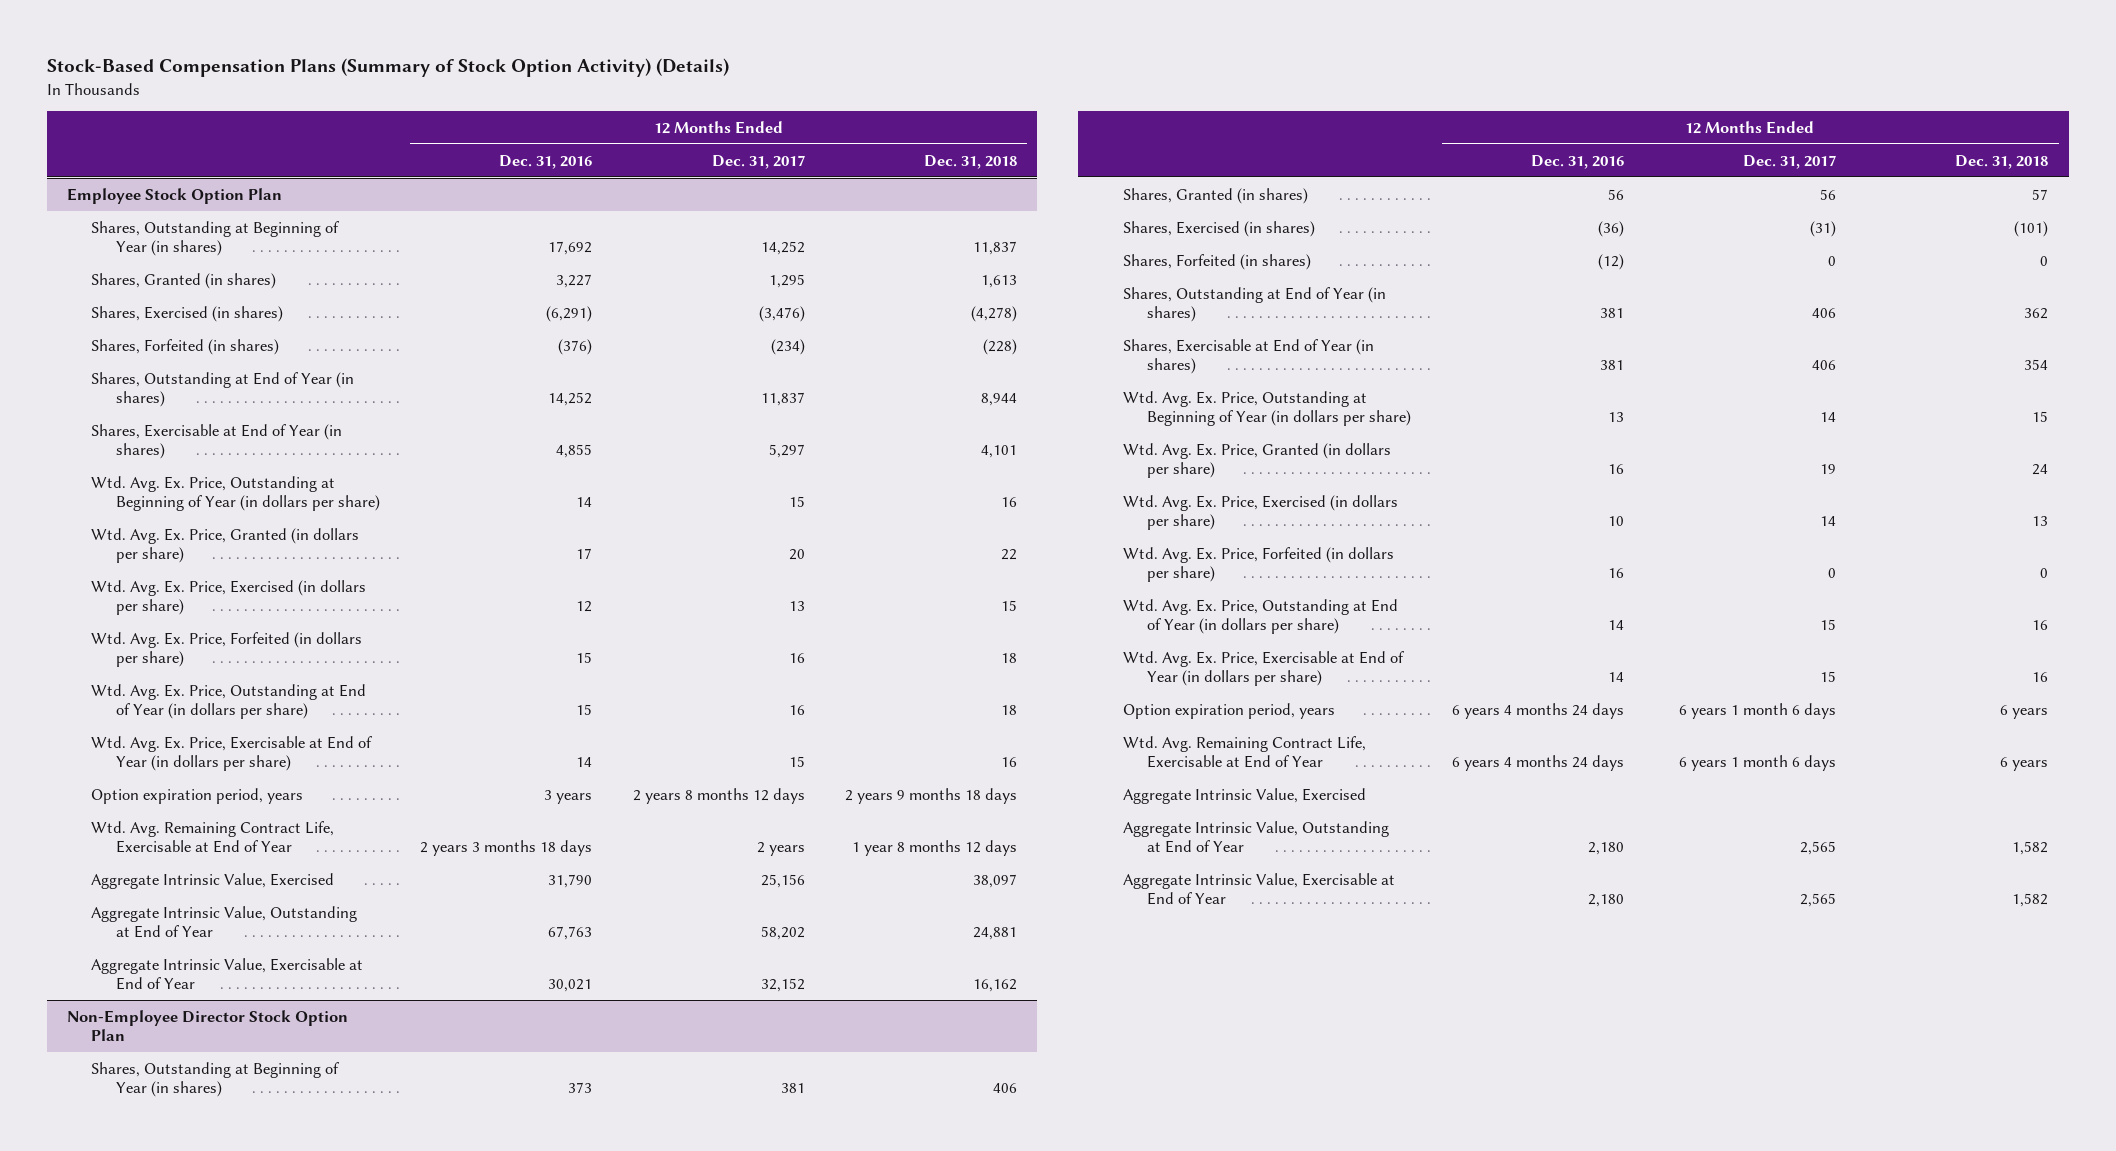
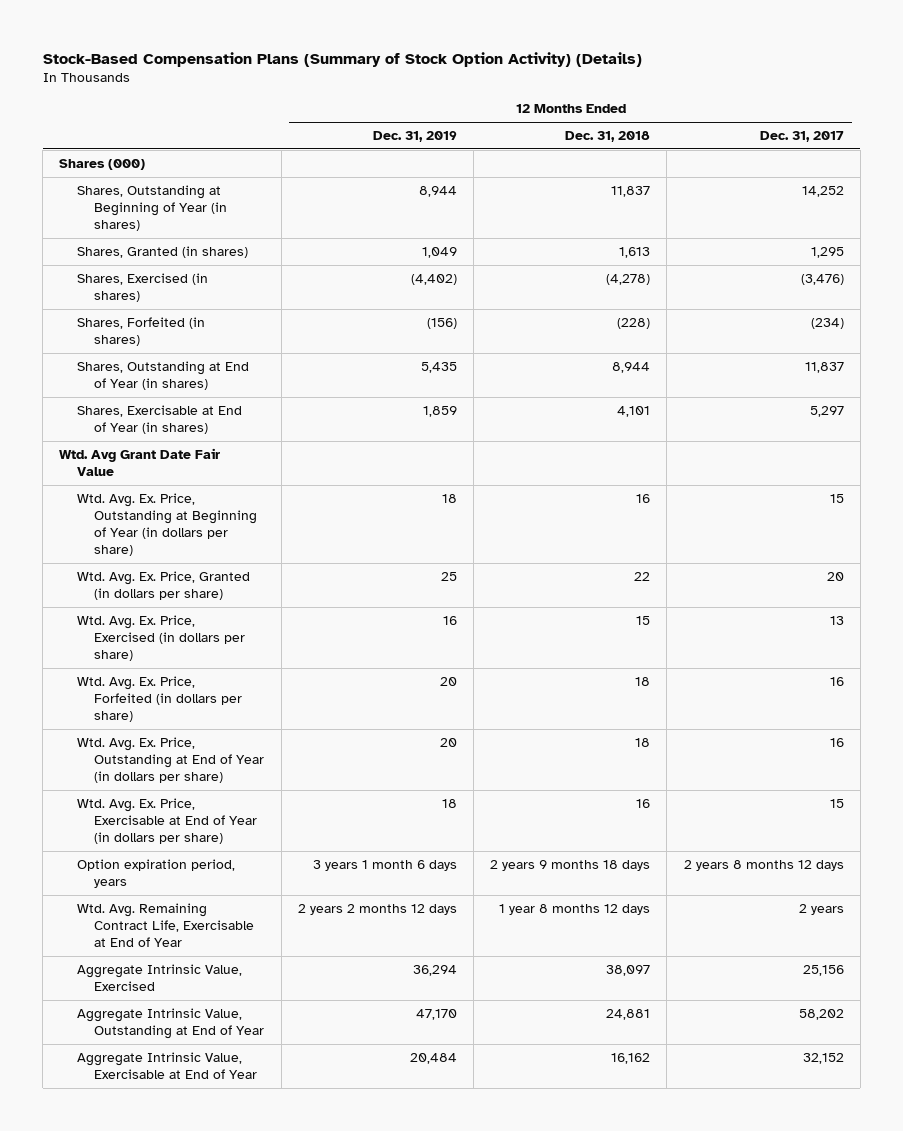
[499,154,593,169] Dec. 31, 2016 -> none
none -> [372,131,457,143] Dec. 31, 2019
[67,187,283,204] Employee Stock Option Plan -> none
none -> [59,158,146,170] Shares (000)
none -> [59,447,221,477] Wtd. Avg Grant Date Fair Value
[67,1009,349,1042] Non-Employee Director Stock Option Plan -> none
[91,1061,340,1098] Shares, Outstanding at Beginning of Year (in shares) -> none
[1122,187,1308,204] Shares, Granted (in shares) -> none
[1122,220,1315,237] Shares, Exercised (in shares) -> none
[1122,253,1311,270] Shares, Forfeited (in shares) -> none
[1122,286,1386,323] Shares, Outstanding at End of Year (in shares) -> none
[1122,338,1374,375] Shares, Exercisable at End of Year (in shares) -> none
[1122,390,1412,427] Wtd. Avg. Ex. Price, Outstanding at Beginning of Year (in dollars per share) -> none
[1122,442,1391,479] Wtd. Avg. Ex. Price, Granted (in dollars per share) -> none
[1122,494,1398,531] Wtd. Avg. Ex. Price, Exercised (in dollars per share) -> none
[1122,546,1394,583] Wtd. Avg. Ex. Price, Forfeited (in dollars per share) -> none
[1122,598,1398,635] Wtd. Avg. Ex. Price, Outstanding at End of Year (in dollars per share) -> none
[1122,650,1404,687] Wtd. Avg. Ex. Price, Exercisable at End of Year (in dollars per share) -> none
[1122,702,1335,719] Option expiration period, years -> none
[1122,735,1366,769] Wtd. Avg. Remaining Contract Life, Exercisable at End of Year -> none
[1122,787,1366,804] Aggregate Intrinsic Value, Exercised -> none
[1122,820,1389,854] Aggregate Intrinsic Value, Outstanding at End of Year -> none
[1122,872,1395,906] Aggregate Intrinsic Value, Exercisable at End of Year -> none

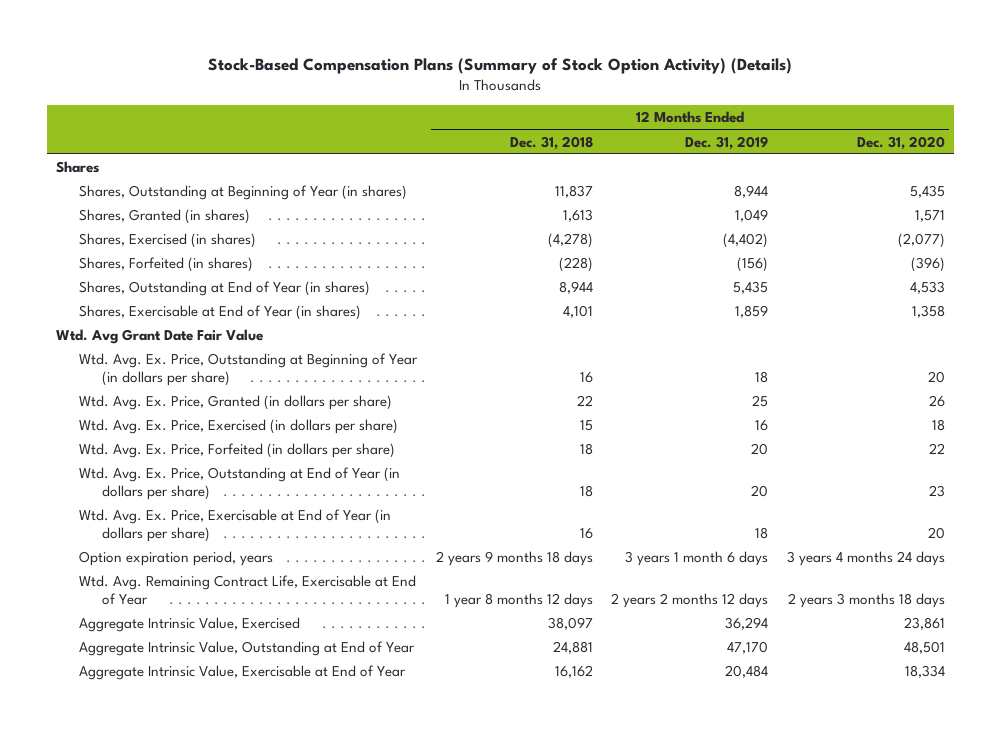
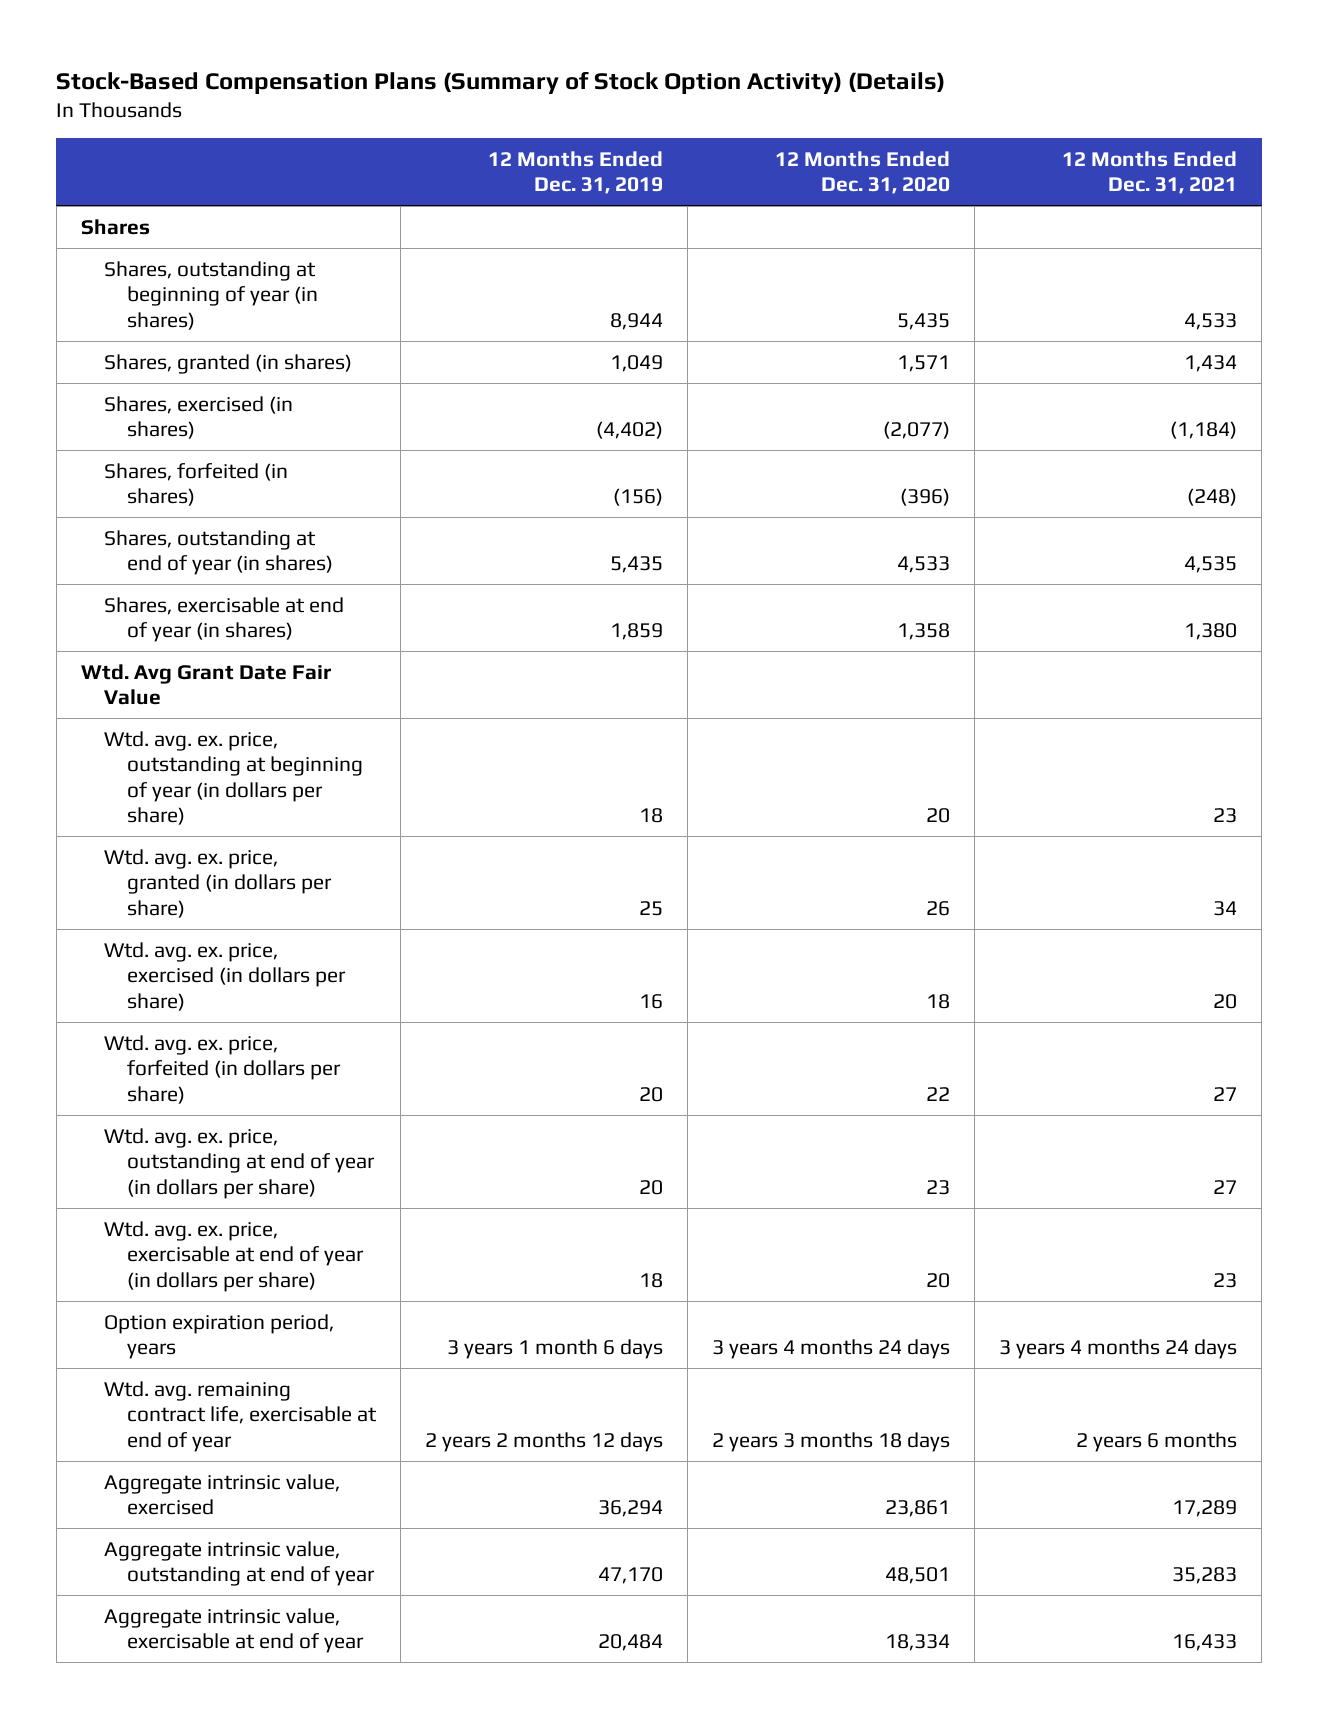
[509,135,593,150] Dec. 31, 2018 -> none
none -> [1062,150,1238,195] 12 Months Ended Dec. 31, 2021
[79,185,408,201] Shares, Outstanding at Beginning of Year (in shares) -> [103,260,319,330] Shares, outstanding at beginning of year (in shares)
[79,209,251,225] Shares, Granted (in shares) -> [103,353,352,374] Shares, granted (in shares)
[79,233,257,249] Shares, Exercised (in shares) -> [103,395,293,440] Shares, exercised (in shares)
[79,257,254,273] Shares, Forfeited (in shares) -> [103,462,288,507] Shares, forfeited (in shares)
[79,281,371,297] Shares, Outstanding at End of Year (in shares) -> [103,529,334,576] Shares, outstanding at end of year (in shares)
[79,305,362,321] Shares, Exercisable at End of Year (in shares) -> [103,596,344,643] Shares, exercisable at end of year (in shares)
[79,353,419,387] Wtd. Avg. Ex. Price, Outstanding at Beginning of Year (in dollars per share) -> [103,730,364,826] Wtd. avg. ex. price, outstanding at beginning of year (in dollars per share)
[79,395,393,411] Wtd. Avg. Ex. Price, Granted (in dollars per share) -> [103,848,333,918] Wtd. avg. ex. price, granted (in dollars per share)
[79,419,399,435] Wtd. Avg. Ex. Price, Exercised (in dollars per share) -> [103,941,347,1011] Wtd. avg. ex. price, exercised (in dollars per share)
[79,443,396,459] Wtd. Avg. Ex. Price, Forfeited (in dollars per share) -> [103,1034,342,1104] Wtd. avg. ex. price, forfeited (in dollars per share)
[79,467,401,501] Wtd. Avg. Ex. Price, Outstanding at End of Year (in dollars per share) -> [103,1127,376,1199] Wtd. avg. ex. price, outstanding at end of year (in dollars per share)
[79,509,392,543] Wtd. Avg. Ex. Price, Exercisable at End of Year (in dollars per share) -> [103,1220,365,1292] Wtd. avg. ex. price, exercisable at end of year (in dollars per share)
[79,575,417,606] Wtd. Avg. Remaining Contract Life, Exercisable at End of Year -> [103,1380,378,1452] Wtd. avg. remaining contract life, exercisable at end of year
[79,617,301,633] Aggregate Intrinsic Value, Exercised -> [103,1473,340,1516] Aggregate intrinsic value, exercised
[79,641,416,657] Aggregate Intrinsic Value, Outstanding at End of Year -> [103,1540,376,1587] Aggregate intrinsic value, outstanding at end of year
[79,665,407,681] Aggregate Intrinsic Value, Exercisable at End of Year -> [103,1607,365,1654] Aggregate intrinsic value, exercisable at end of year

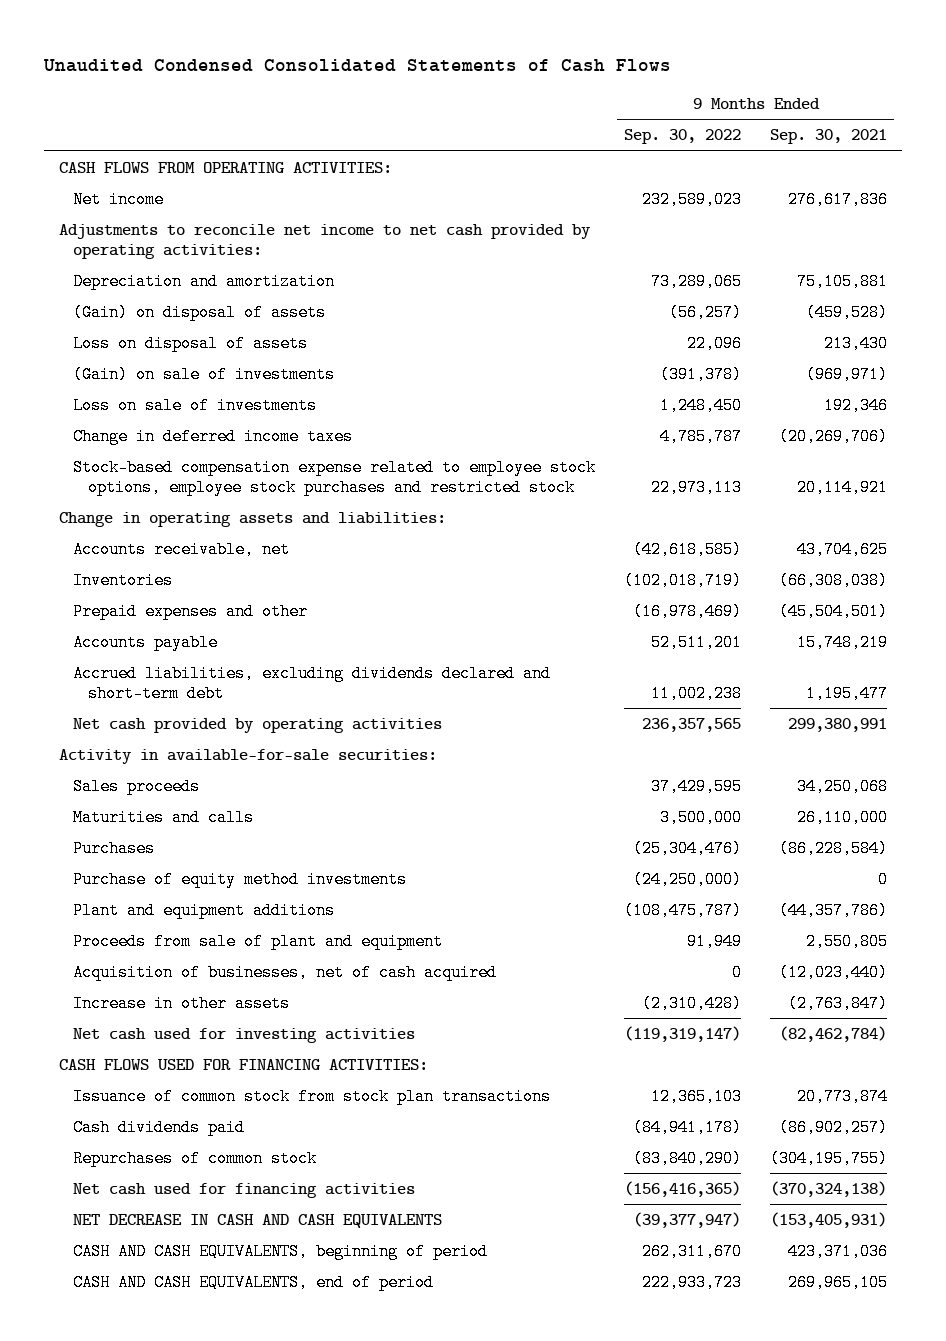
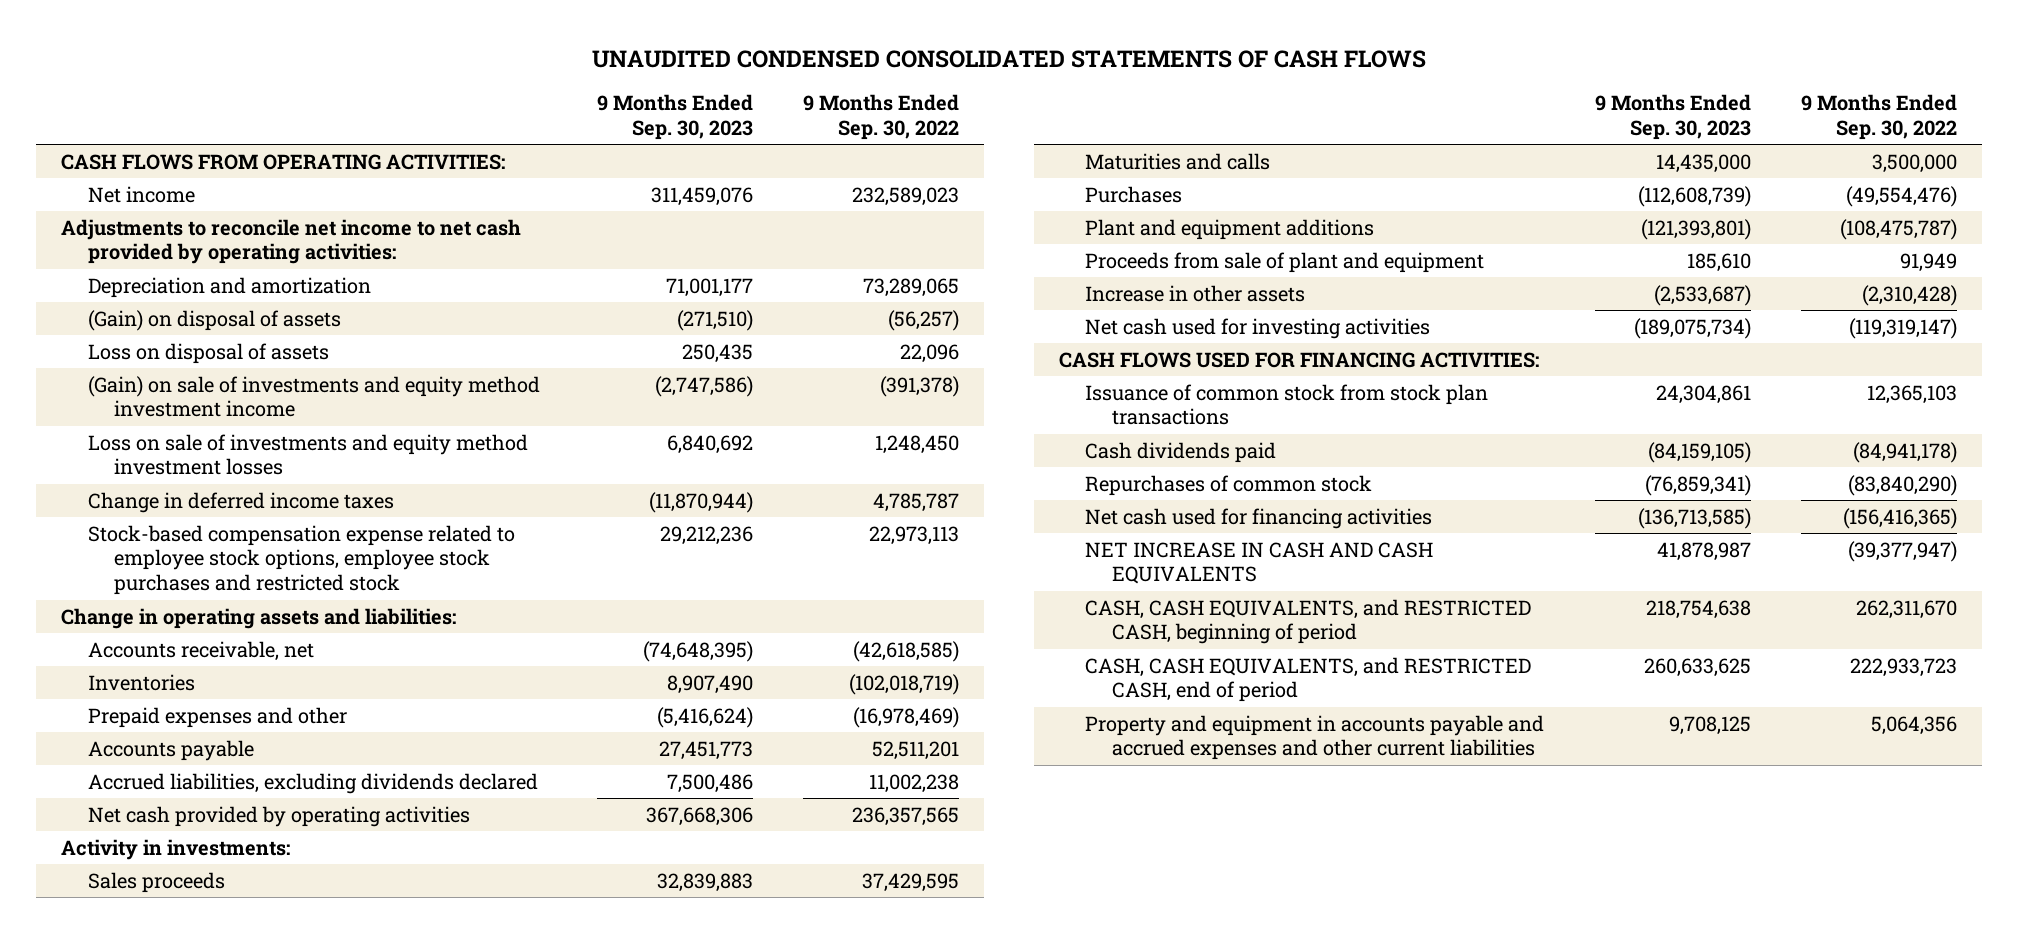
[43,59,672,73] Unaudited Condensed Consolidated Statements of Cash Flows -> [592,49,1427,68] UNAUDITED CONDENSED CONSOLIDATED STATEMENTS OF CASH FLOWS
[770,129,888,145] Sep. 30, 2021 -> none
none -> [596,94,753,141] 9 Months Ended Sep. 30, 2023
[73,365,336,383] (Gain) on sale of investments -> [87,375,540,418] (Gain) on sale of investments and equity method investment income
[73,396,318,414] Loss on sale of investments -> [87,433,528,476] Loss on sale of investments and equity method investment losses
[73,664,552,702] Accrued liabilities, excluding dividends declared and short-term debt -> [87,772,538,794] Accrued liabilities, excluding dividends declared
[58,748,437,764] Activity in available-for-sale securities: -> [61,838,291,860] Activity in investments:
[73,870,408,888] Purchase of equity method investments -> none
[633,839,743,857] (25,304,476) -> [1845,185,1957,207] (49,554,476)
[73,963,498,981] Acquisition of businesses, net of cash acquired -> none
[73,1213,443,1228] NET DECREASE IN CASH AND CASH EQUIVALENTS -> [1085,541,1434,585] NET INCREASE IN CASH AND CASH EQUIVALENTS
[73,1242,489,1260] CASH AND CASH EQUIVALENTS, beginning of period -> [1085,598,1532,645] CASH, CASH EQUIVALENTS, and RESTRICTED CASH, beginning of period
[73,1273,435,1291] CASH AND CASH EQUIVALENTS, end of period -> [1085,656,1532,703] CASH, CASH EQUIVALENTS, and RESTRICTED CASH, end of period
none -> [1085,714,1545,761] Property and equipment in accounts payable and accrued expenses and other current liabilities

